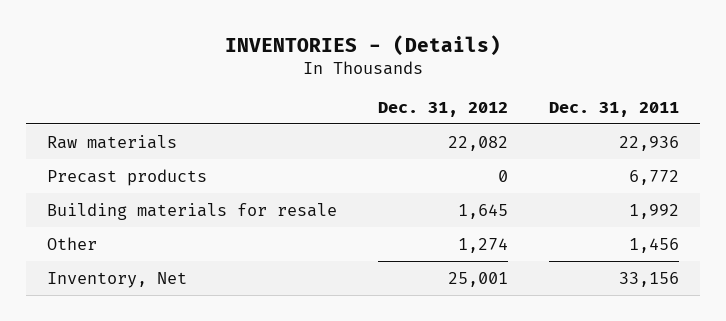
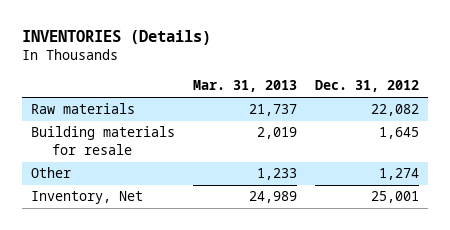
[224,34,501,56] INVENTORIES - (Details) -> [21,30,211,46] INVENTORIES (Details)
[548,101,679,117] Dec. 31, 2011 -> none
none -> [192,80,297,93] Mar. 31, 2013
[46,168,207,186] Precast products -> none

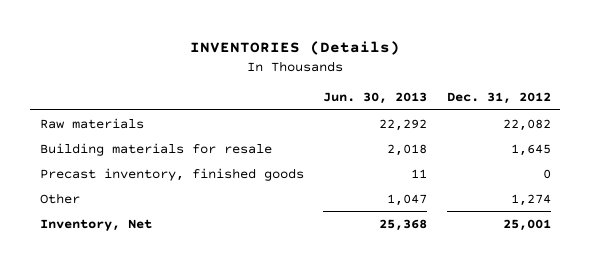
[192,80,297,93] Mar. 31, 2013 -> none
none -> [323,92,428,105] Jun. 30, 2013
none -> [40,167,305,181] Precast inventory, finished goods

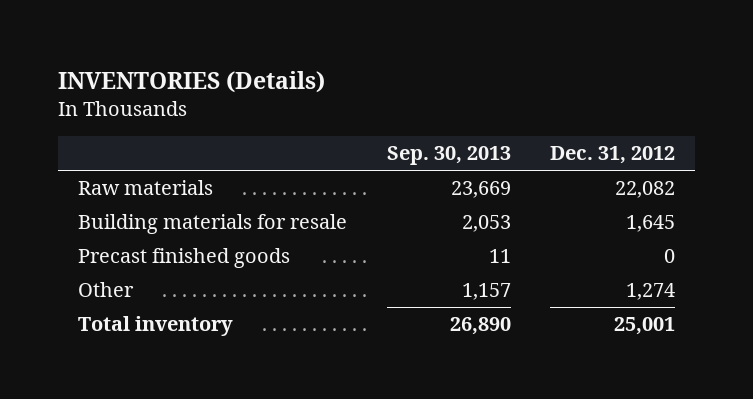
[323,92,428,105] Jun. 30, 2013 -> none
none -> [386,146,511,166] Sep. 30, 2013
[40,167,305,181] Precast inventory, finished goods -> [77,248,290,269] Precast finished goods
[40,218,153,231] Inventory, Net -> [77,316,233,337] Total inventory

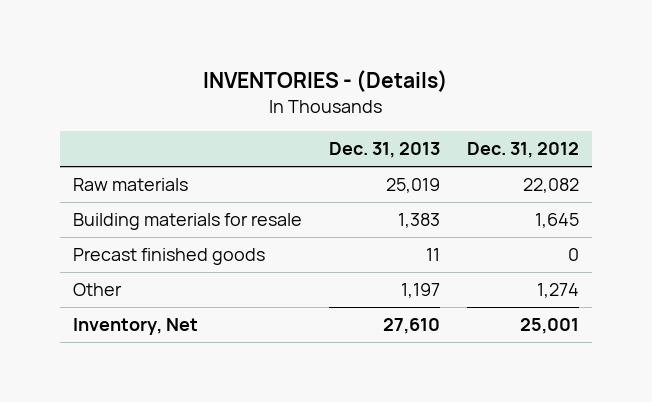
[57,70,325,93] INVENTORIES (Details) -> [202,69,448,92] INVENTORIES - (Details)
[386,146,511,166] Sep. 30, 2013 -> none
none -> [328,142,440,159] Dec. 31, 2013
[77,316,233,337] Total inventory -> [72,318,198,336] Inventory, Net

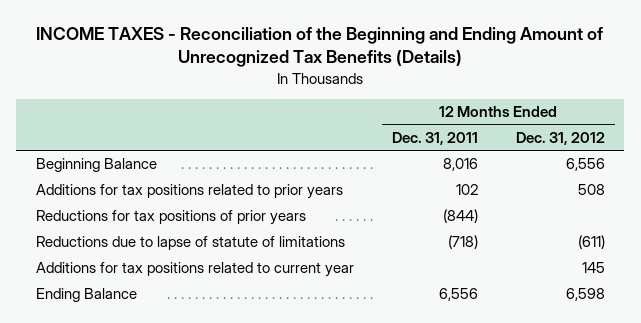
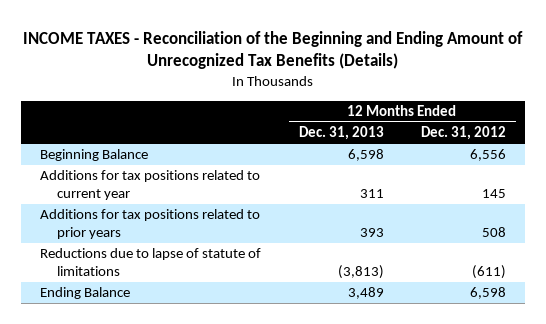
[391,131,478,145] Dec. 31, 2011 -> none
none -> [298,126,384,141] Dec. 31, 2013
[35,262,354,278] Additions for tax positions related to current year -> [39,170,260,200] Additions for tax positions related to current year
[35,210,306,226] Reductions for tax positions of prior years -> none

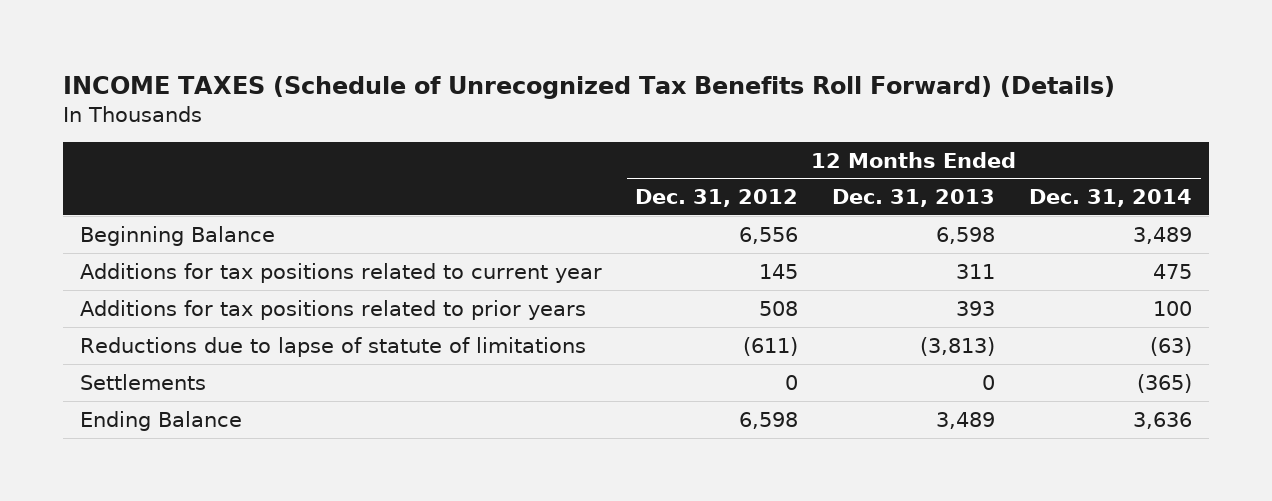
[23,30,524,70] INCOME TAXES - Reconciliation of the Beginning and Ending Amount of Unrecognized Tax Benefits (Details) -> [62,76,1115,100] INCOME TAXES (Schedule of Unrecognized Tax Benefits Roll Forward) (Details)
none -> [1029,189,1193,208] Dec. 31, 2014
none -> [79,373,206,390] Settlements

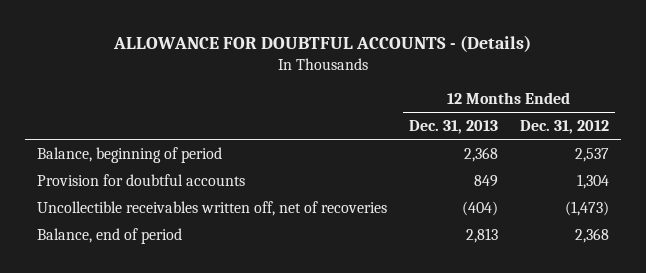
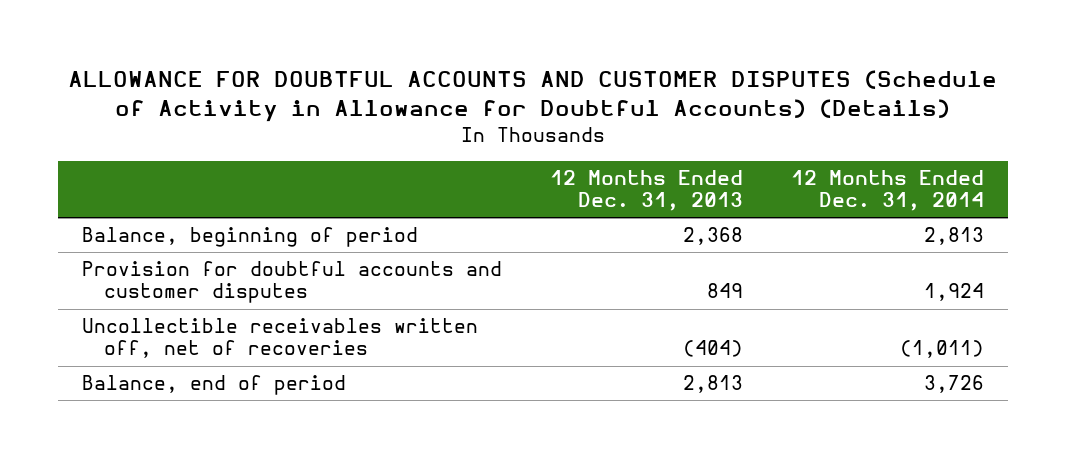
[113,35,532,53] ALLOWANCE FOR DOUBTFUL ACCOUNTS - (Details) -> [68,70,998,123] ALLOWANCE FOR DOUBTFUL ACCOUNTS AND CUSTOMER DISPUTES (Schedule of Activity in Allowance for Doubtful Accounts) (Details)
[520,119,610,134] Dec. 31, 2012 -> none
none -> [791,170,985,212] 12 Months Ended Dec. 31, 2014
[36,173,245,186] Provision for doubtful accounts -> [81,261,502,304] Provision for doubtful accounts and customer disputes

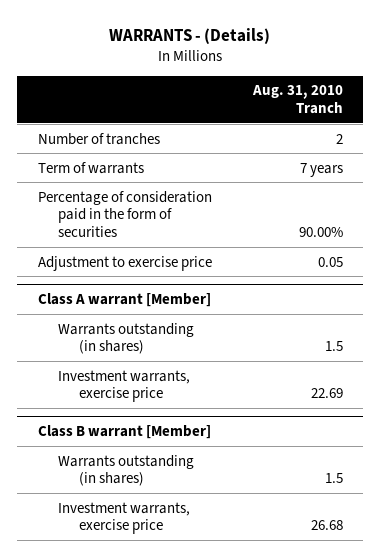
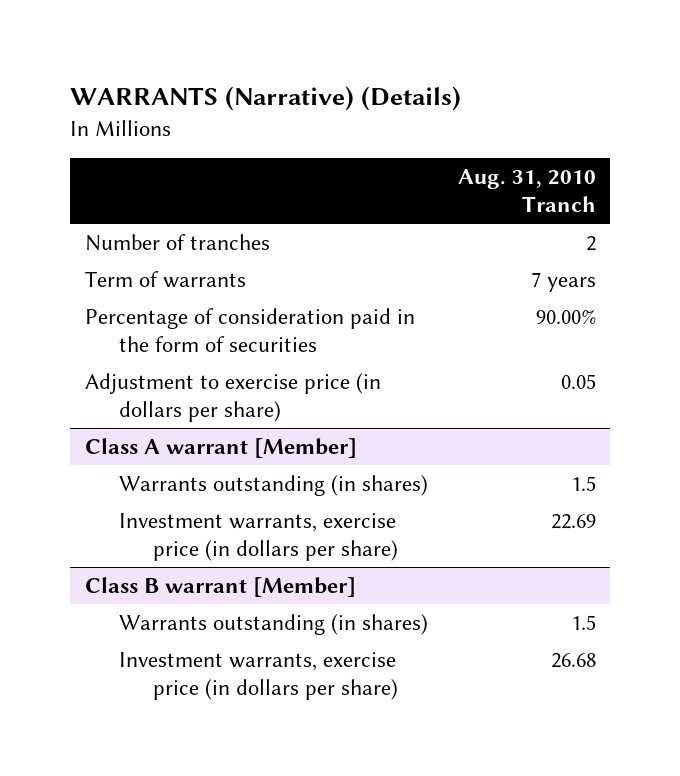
[109,27,271,44] WARRANTS - (Details) -> [70,86,462,112] WARRANTS (Narrative) (Details)
[37,255,212,271] Adjustment to exercise price -> [84,372,381,423] Adjustment to exercise price (in dollars per share)
[58,369,191,403] Investment warrants, exercise price -> [119,512,399,562] Investment warrants, exercise price (in dollars per share)
[58,501,191,535] Investment warrants, exercise price -> [119,651,399,701] Investment warrants, exercise price (in dollars per share)

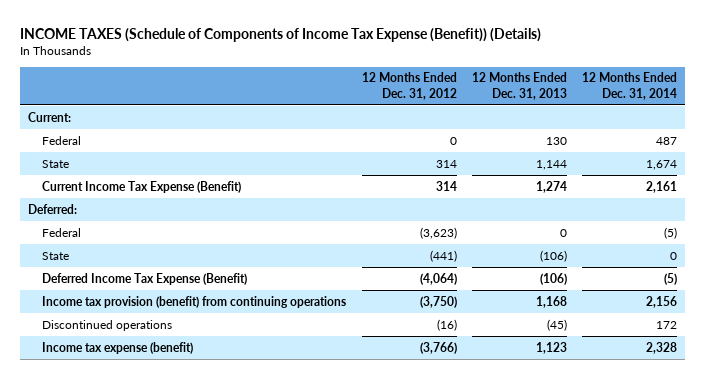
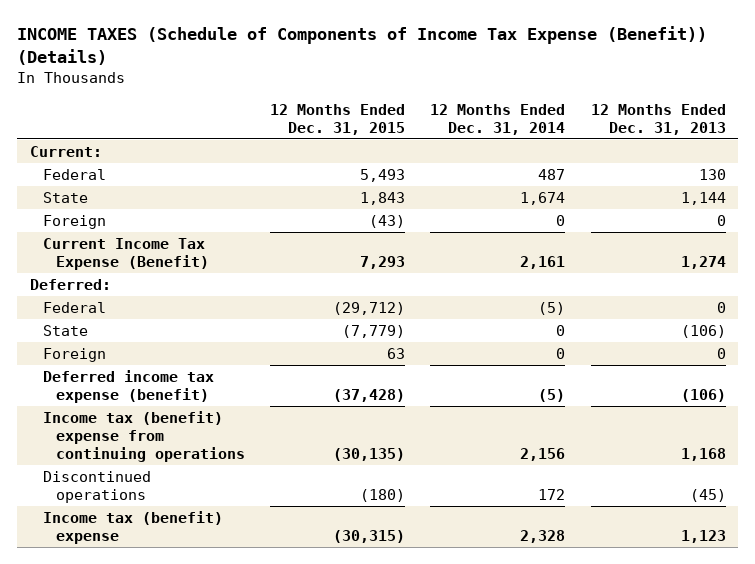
[361,72,457,100] 12 Months Ended Dec. 31, 2012 -> none
none -> [270,103,406,135] 12 Months Ended Dec. 31, 2015
none -> [42,215,106,230] Foreign
none -> [42,348,106,363] Foreign
[42,272,248,285] Deferred Income Tax Expense (Benefit) -> [42,370,214,403] Deferred income tax expense (benefit)
[42,295,347,308] Income tax provision (benefit) from continuing operations -> [42,411,245,462] Income tax (benefit) expense from continuing operations
[42,341,194,354] Income tax expense (benefit) -> [42,511,223,544] Income tax (benefit) expense

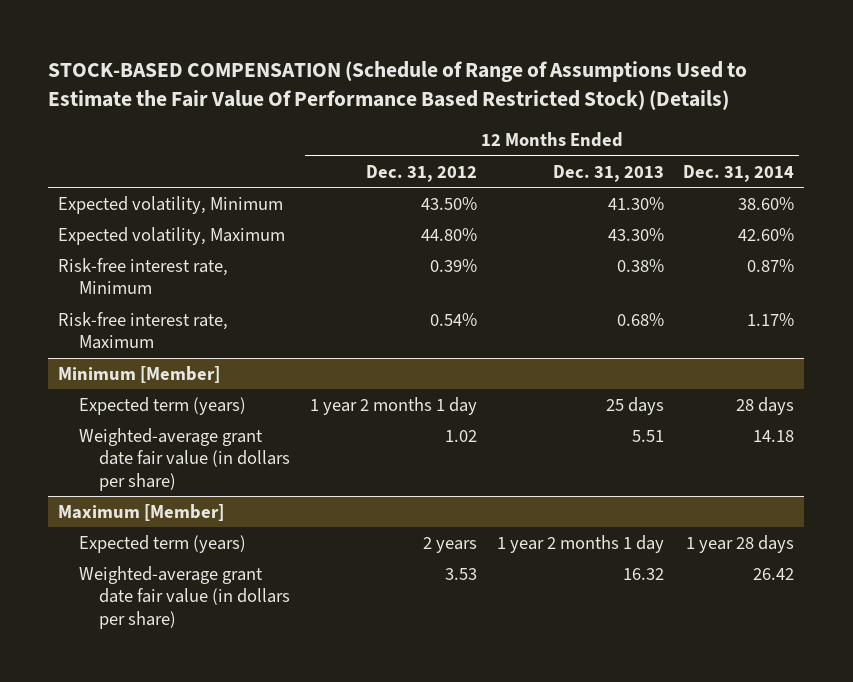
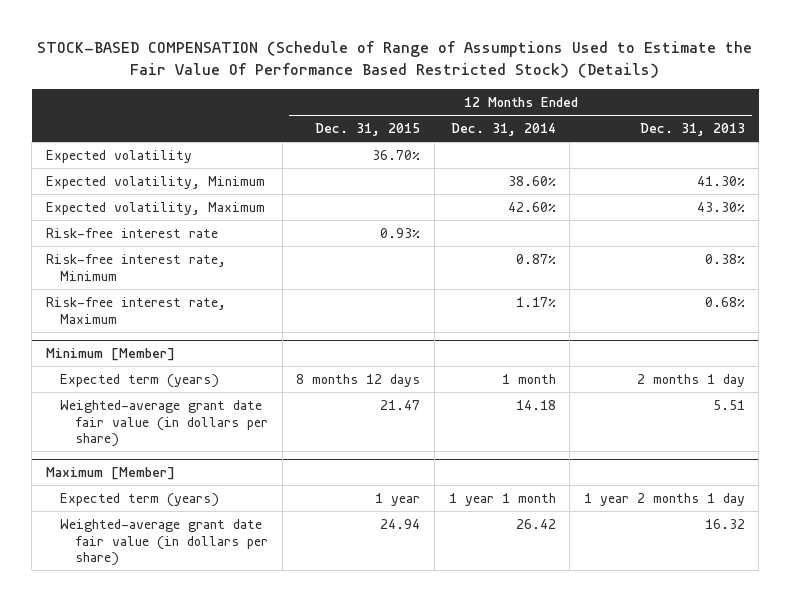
[365,164,477,182] Dec. 31, 2012 -> none
none -> [315,122,421,136] Dec. 31, 2015
none -> [45,149,192,163] Expected volatility
none -> [45,227,218,238] Risk-free interest rate
[605,396,664,415] 25 days -> [636,373,745,387] 2 months 1 day
[736,396,795,415] 28 days -> [501,373,556,384] 1 month
[686,534,795,553] 1 year 28 days -> [448,492,556,506] 1 year 1 month

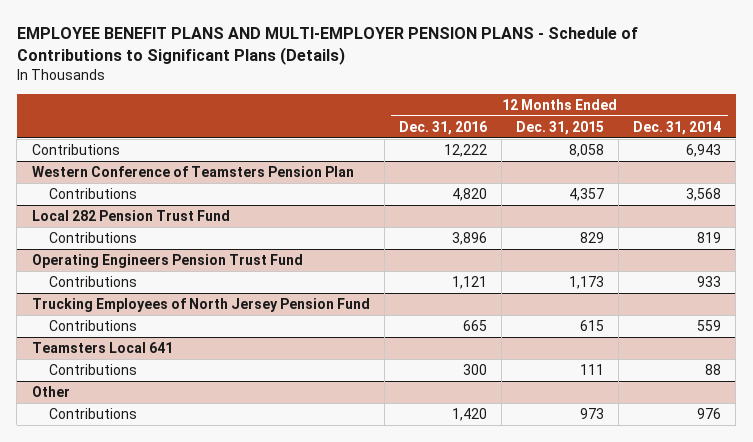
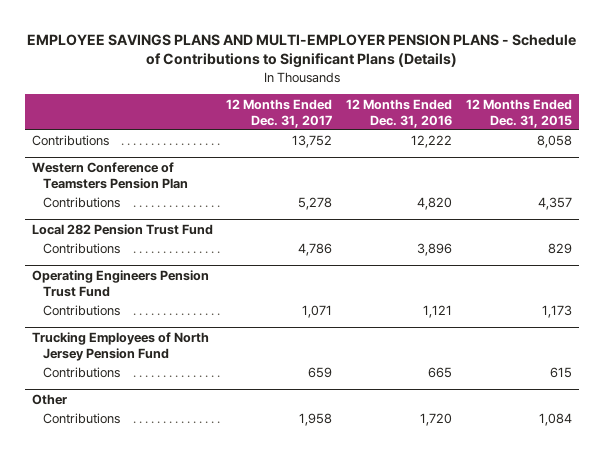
[16,26,638,65] EMPLOYEE BENEFIT PLANS AND MULTI-EMPLOYER PENSION PLANS - Schedule of Contributions to Significant Plans (Details) -> [26,33,576,69] EMPLOYEE SAVINGS PLANS AND MULTI-EMPLOYER PENSION PLANS - Schedule of Contributions to Significant Plans (Details)
[633,120,722,135] Dec. 31, 2014 -> none
none -> [226,98,333,128] 12 Months Ended Dec. 31, 2017
[31,341,173,353] Teamsters Local 641 -> none
[48,363,137,375] Contributions -> none
[451,407,487,421] 1,420 -> [420,413,453,427] 1,720
[579,407,604,419] 973 -> [538,413,572,427] 1,084

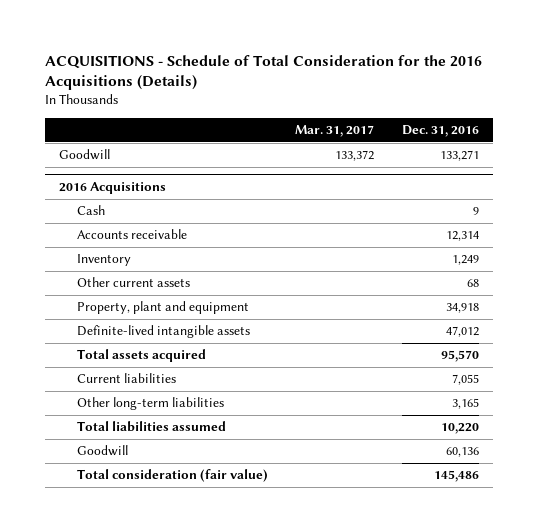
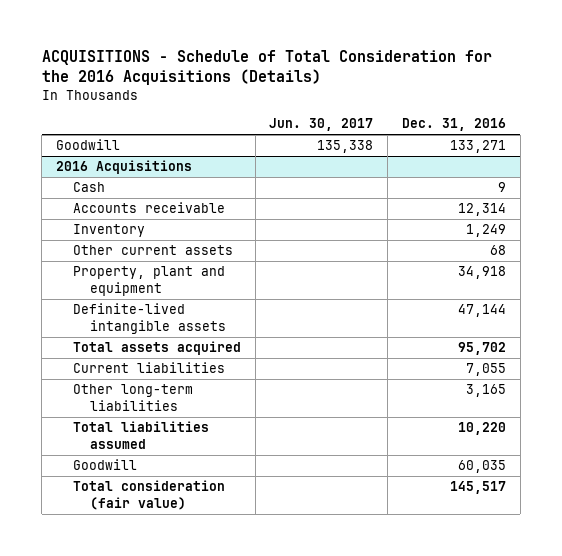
[295,125,375,138] Mar. 31, 2017 -> none
none -> [269,118,374,132] Jun. 30, 2017
[445,326,479,338] 47,012 -> [457,304,506,318] 47,144
[440,350,479,363] 95,570 -> [457,342,506,356] 95,702
[445,447,479,458] 60,136 -> [457,460,506,474] 60,035
[433,470,479,483] 145,486 -> [449,481,506,495] 145,517

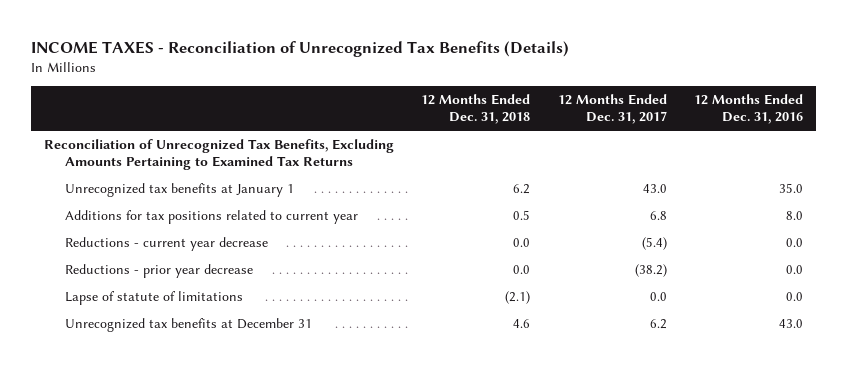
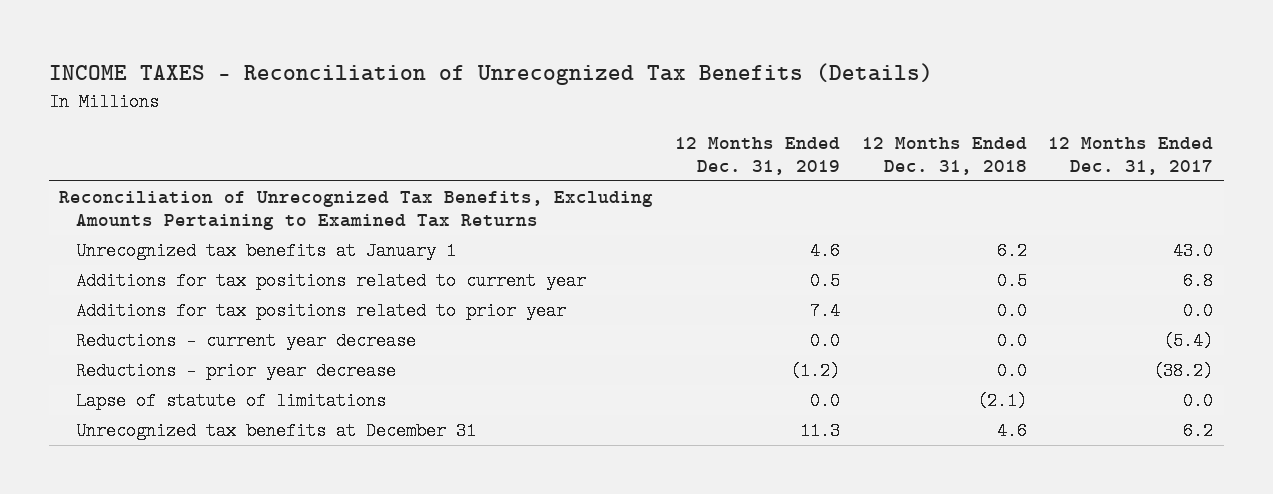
[693,94,803,125] 12 Months Ended Dec. 31, 2016 -> none
none -> [675,136,841,175] 12 Months Ended Dec. 31, 2019
none -> [75,301,566,320] Additions for tax positions related to prior year

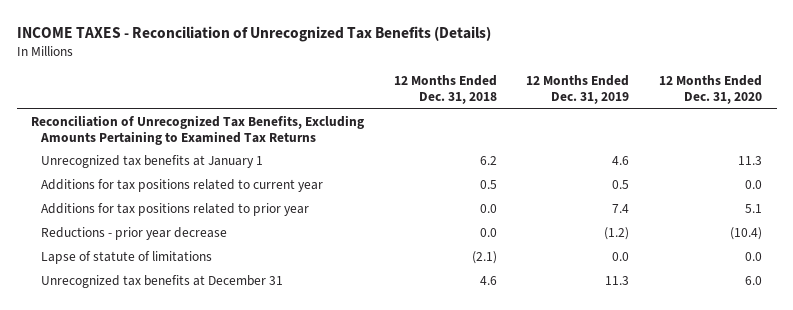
[1048,136,1214,175] 12 Months Ended Dec. 31, 2017 -> none
none -> [658,75,762,104] 12 Months Ended Dec. 31, 2020
[75,331,416,350] Reductions - current year decrease -> none

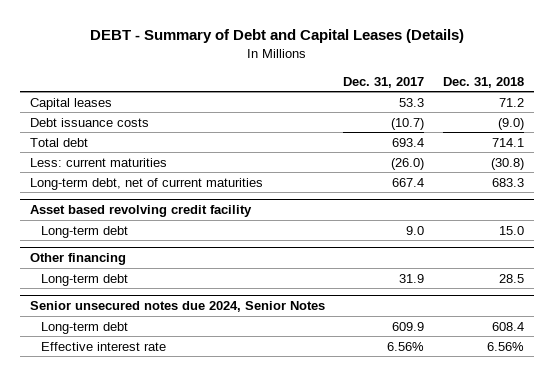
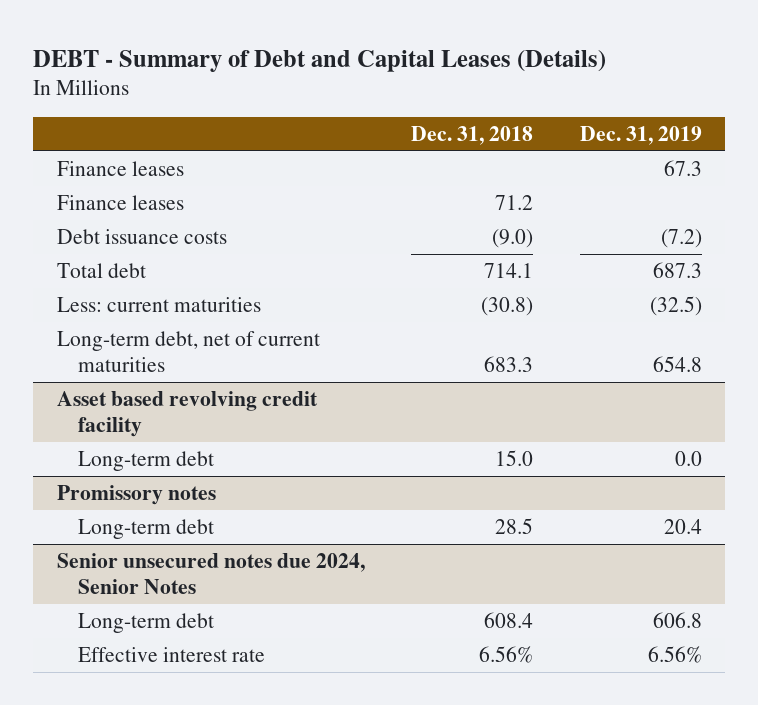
[343,76,425,88] Dec. 31, 2017 -> none
none -> [579,125,702,145] Dec. 31, 2019
none -> [56,161,184,177] Finance leases
[29,97,112,110] Capital leases -> [56,195,184,211] Finance leases
[29,253,126,266] Other financing -> none
none -> [56,485,216,506] Promissory notes

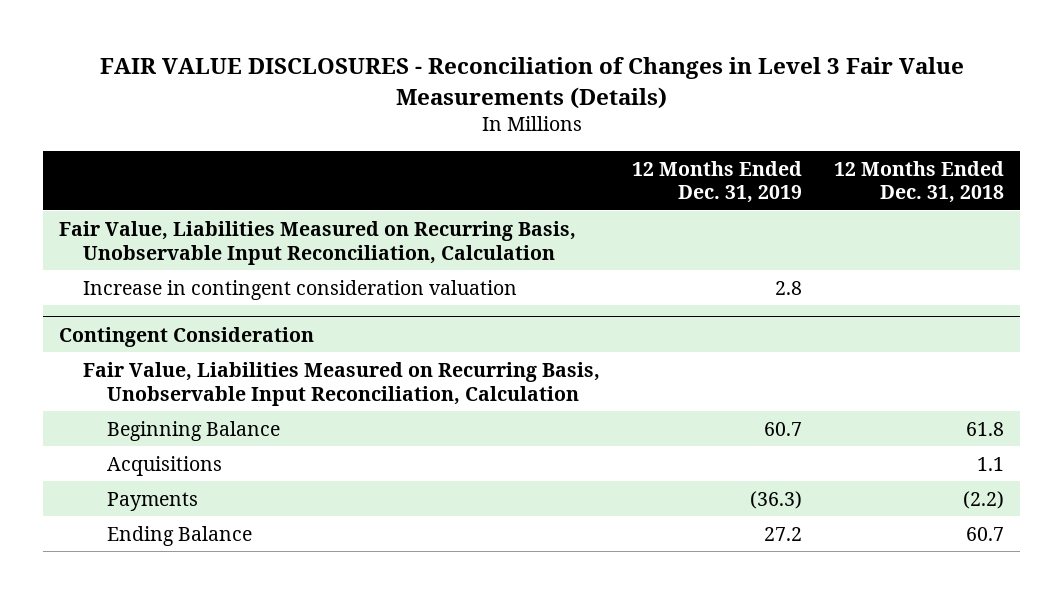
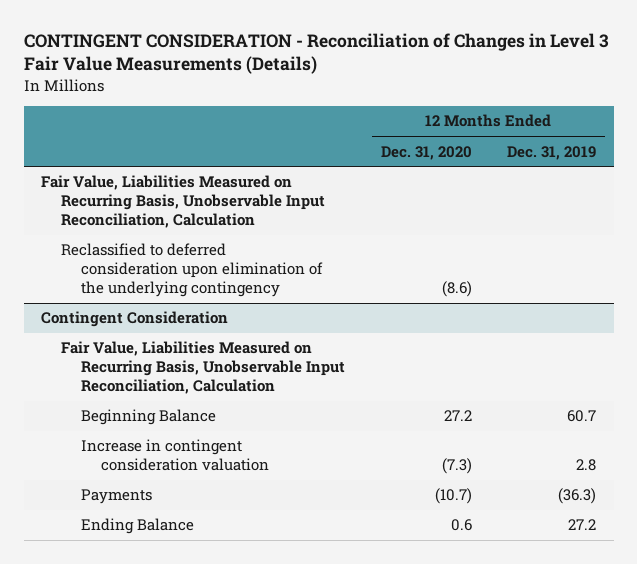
[99,56,964,109] FAIR VALUE DISCLOSURES - Reconciliation of Changes in Level 3 Fair Value Measurements (Details) -> [23,33,609,75] CONTINGENT CONSIDERATION - Reconciliation of Changes in Level 3 Fair Value Measurements (Details)
[833,160,1004,204] 12 Months Ended Dec. 31, 2018 -> none
none -> [380,145,472,160] Dec. 31, 2020
[83,279,518,300] Increase in contingent consideration valuation -> none
none -> [61,243,324,298] Reclassified to deferred consideration upon elimination of the underlying contingency
[107,455,223,476] Acquisitions -> none
none -> [81,439,270,472] Increase in contingent consideration valuation

